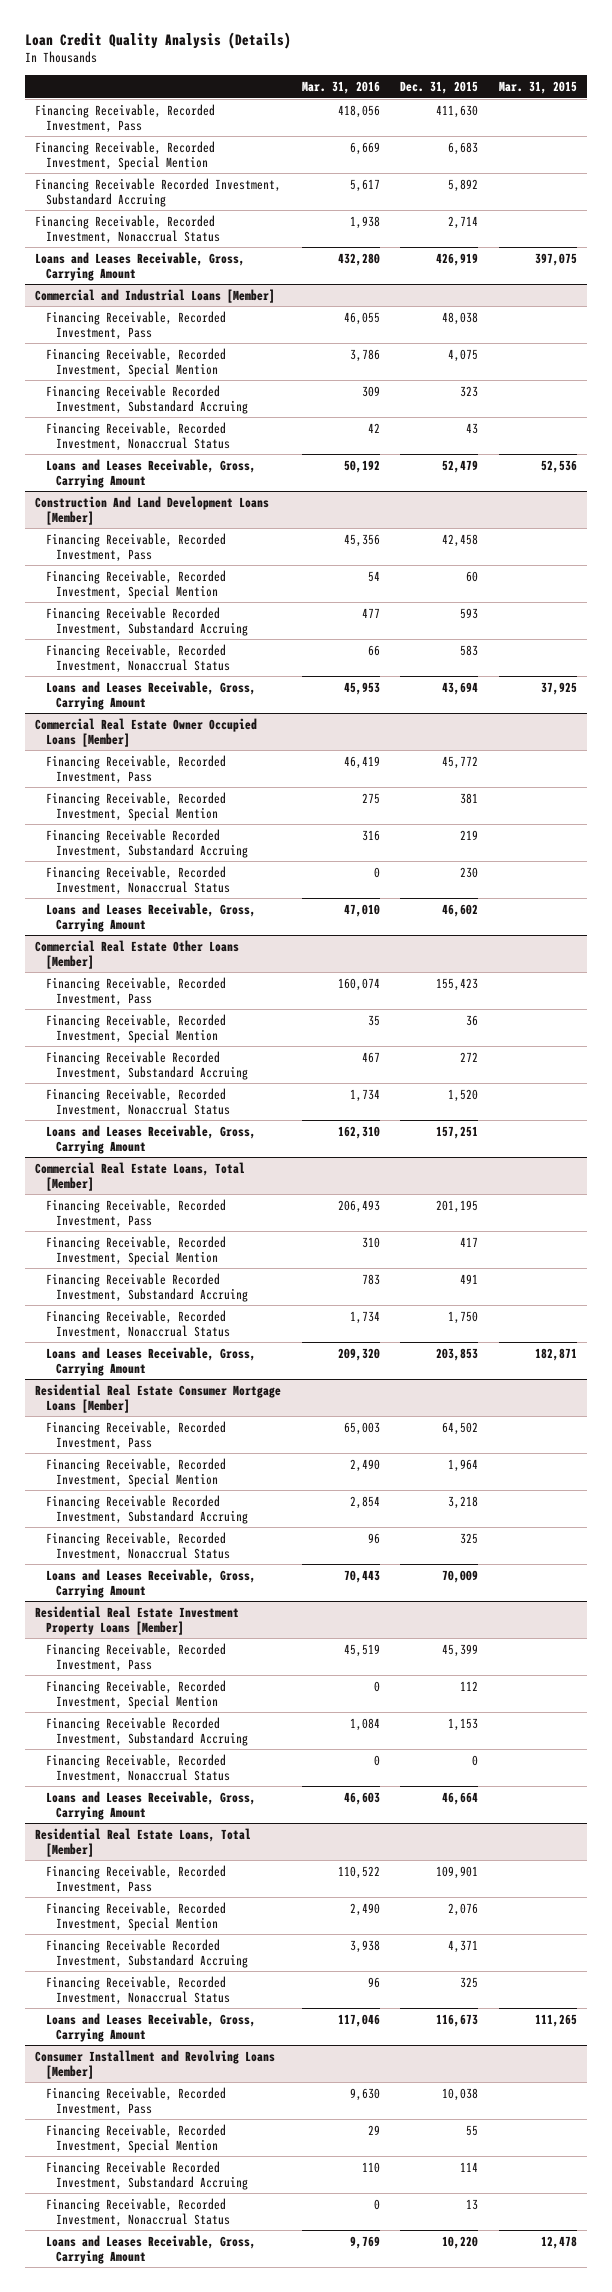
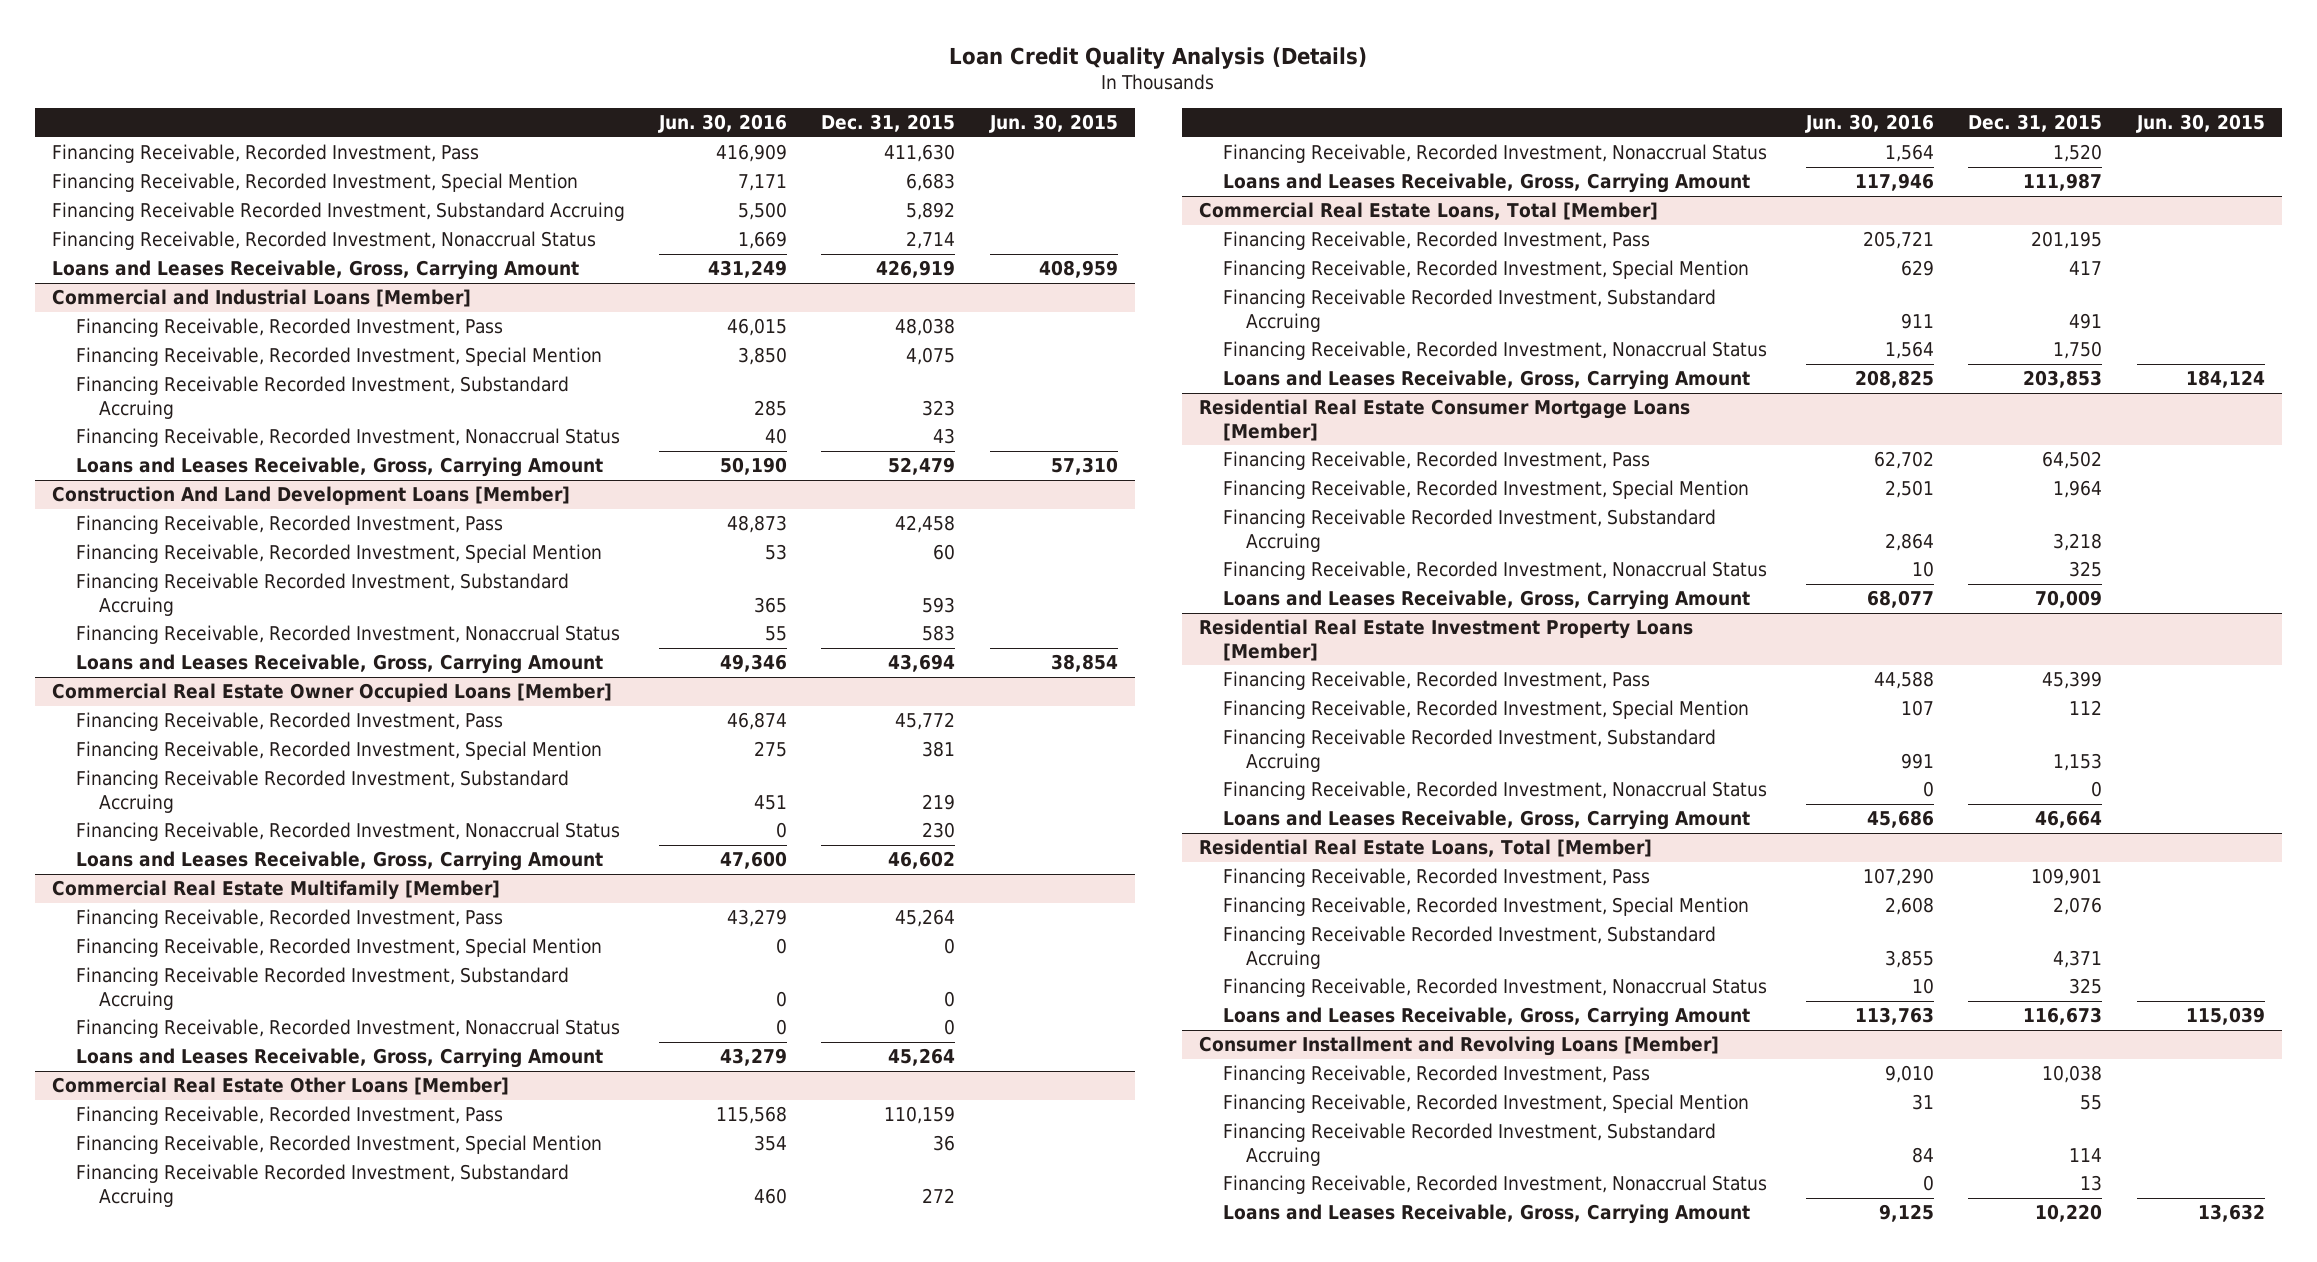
[301,81,380,95] Mar. 31, 2016 -> none
[498,81,577,95] Mar. 31, 2015 -> none
none -> [658,113,788,133] Jun. 30, 2016
none -> [988,113,1118,133] Jun. 30, 2015
none -> [51,880,500,901] Commercial Real Estate Multifamily [Member]
none -> [75,909,503,929] Financing Receivable, Recorded Investment, Pass
none -> [75,938,602,958] Financing Receivable, Recorded Investment, Special Mention
none -> [75,967,569,1010] Financing Receivable Recorded Investment, Substandard Accruing
none -> [75,1019,620,1039] Financing Receivable, Recorded Investment, Nonaccrual Status
none -> [75,1048,603,1069] Loans and Leases Receivable, Gross, Carrying Amount
[436,977,479,991] 155,423 -> [884,1106,956,1125] 110,159
[436,1125,479,1139] 157,251 -> [2023,173,2103,192] 111,987

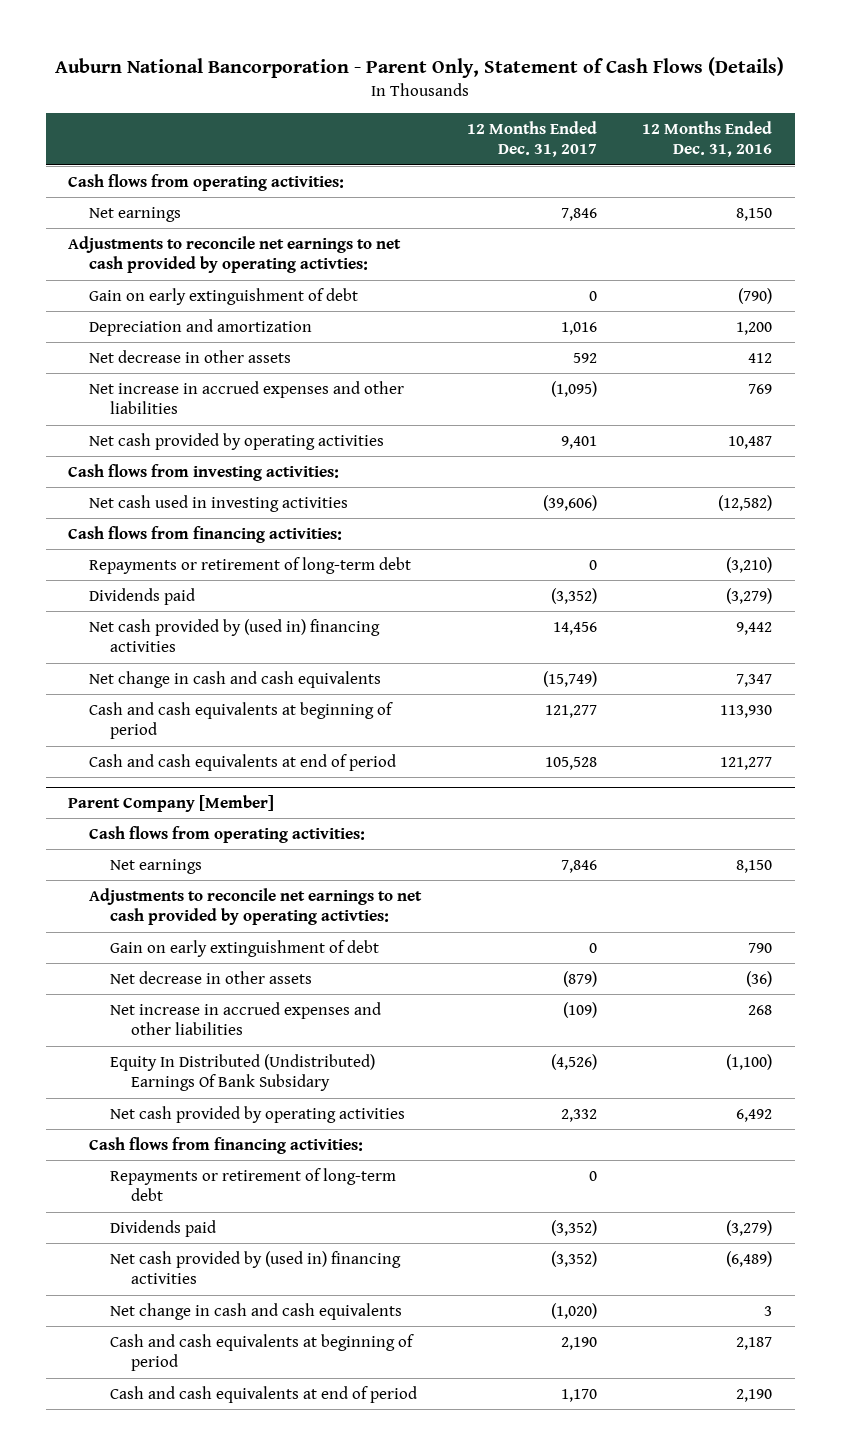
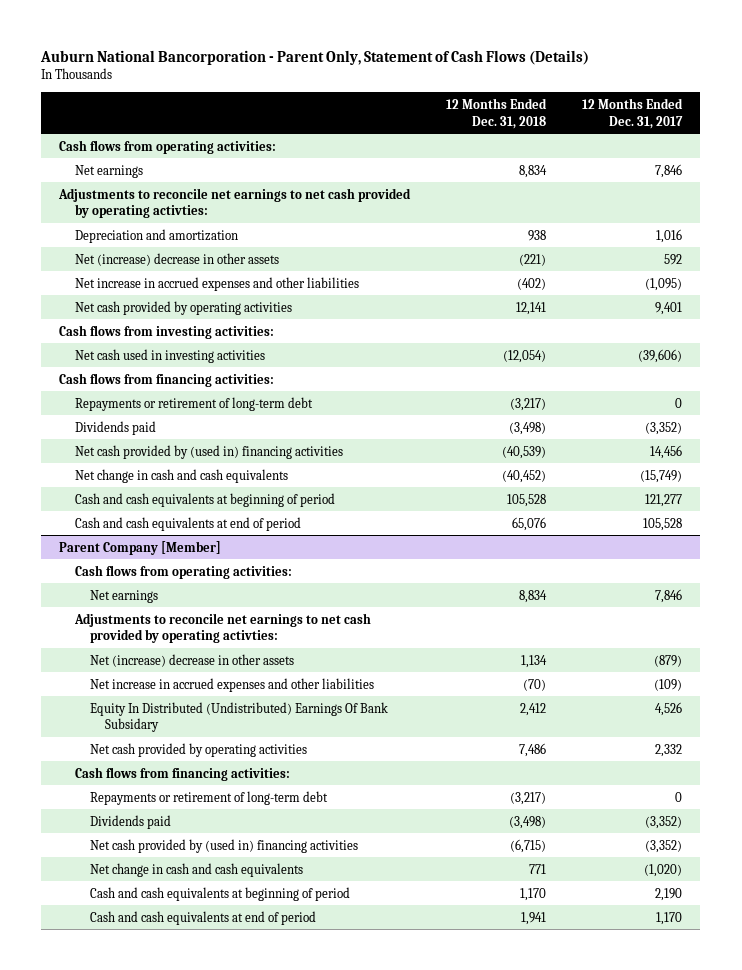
[642,121,773,158] 12 Months Ended Dec. 31, 2016 -> none
none -> [446,97,548,129] 12 Months Ended Dec. 31, 2018
[89,288,359,306] Gain on early extinguishment of debt -> none
[89,350,292,364] Net decrease in other assets -> [74,252,279,266] Net (increase) decrease in other assets
[109,940,379,958] Gain on early extinguishment of debt -> none
[109,971,312,985] Net decrease in other assets -> [89,653,294,667] Net (increase) decrease in other assets
[550,1054,597,1071] (4,526) -> [655,701,683,716] 4,526

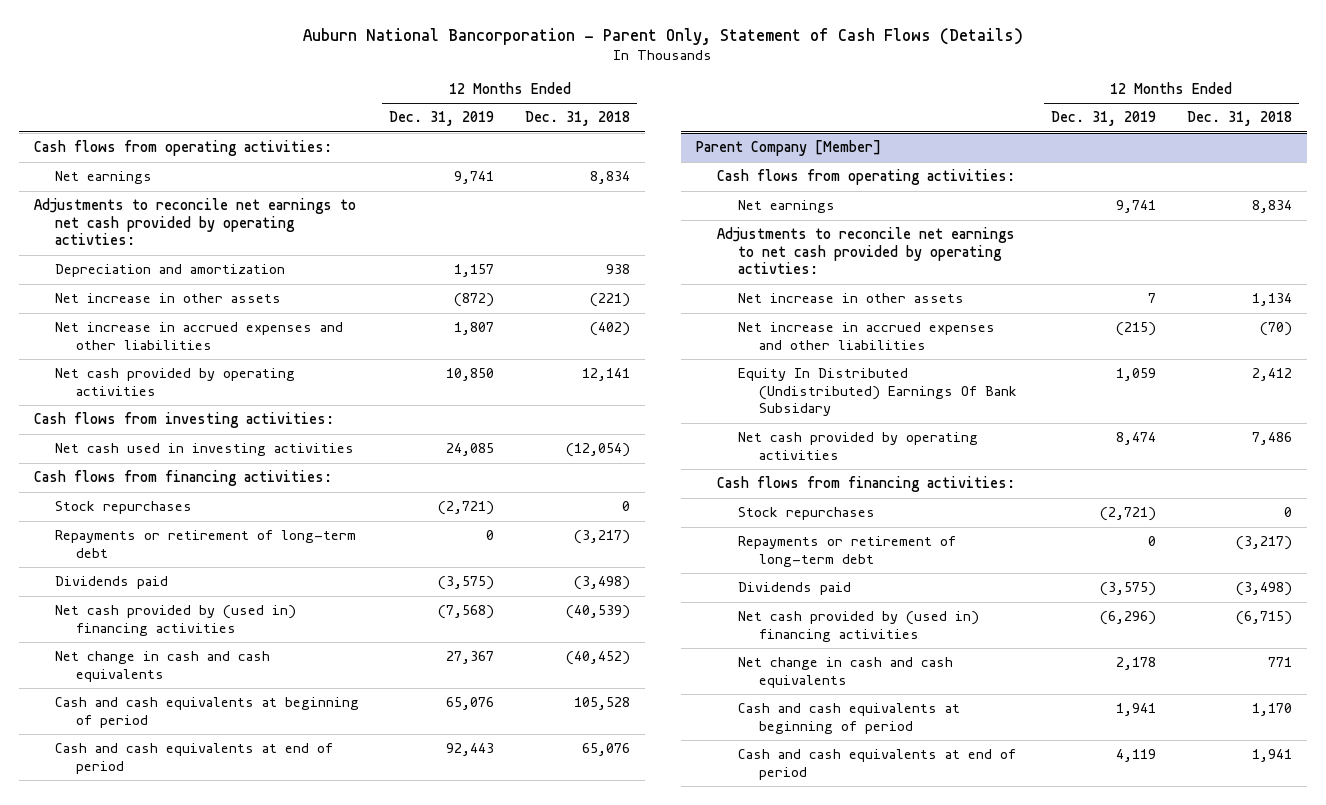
[582,97,684,129] 12 Months Ended Dec. 31, 2017 -> none
none -> [389,111,495,127] Dec. 31, 2019
[74,252,279,266] Net (increase) decrease in other assets -> [55,293,282,304] Net increase in other assets
none -> [55,501,193,515] Stock repurchases
[89,653,294,667] Net (increase) decrease in other assets -> [737,293,964,304] Net increase in other assets
none -> [737,507,875,521] Stock repurchases

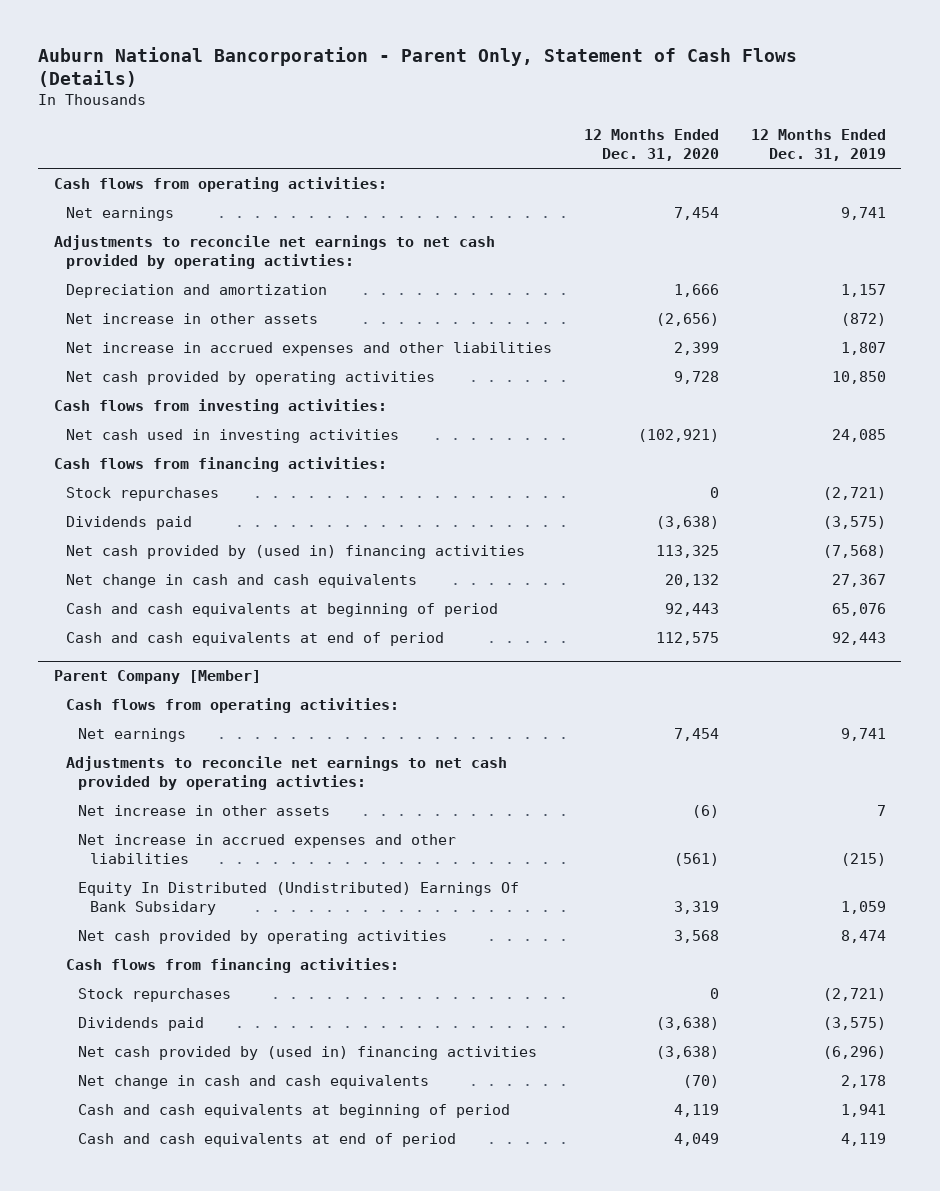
[524,111,630,127] Dec. 31, 2018 -> none
none -> [583,129,719,162] 12 Months Ended Dec. 31, 2020
[55,530,357,558] Repayments or retirement of long-term debt -> none
[737,536,956,567] Repayments or retirement of long-term debt -> none

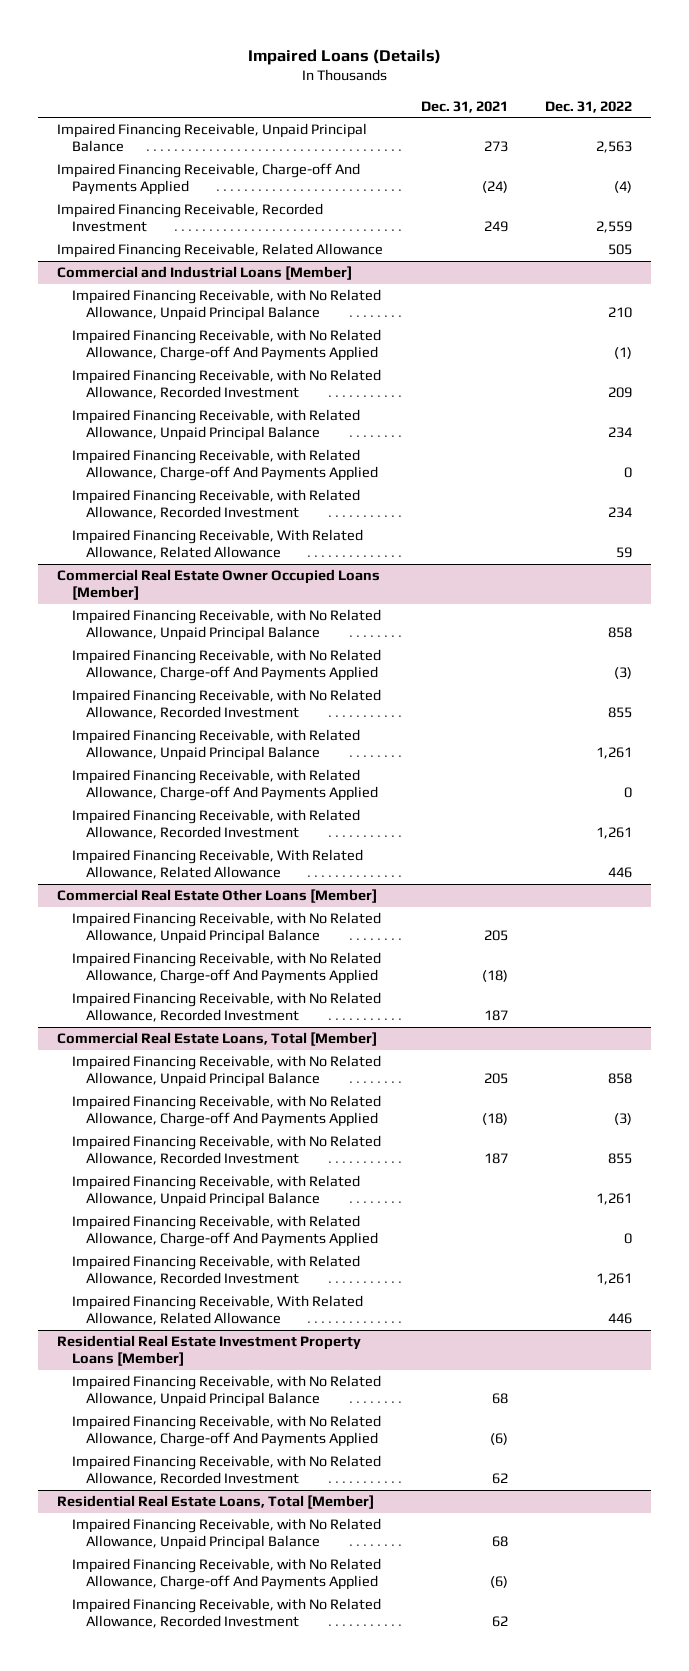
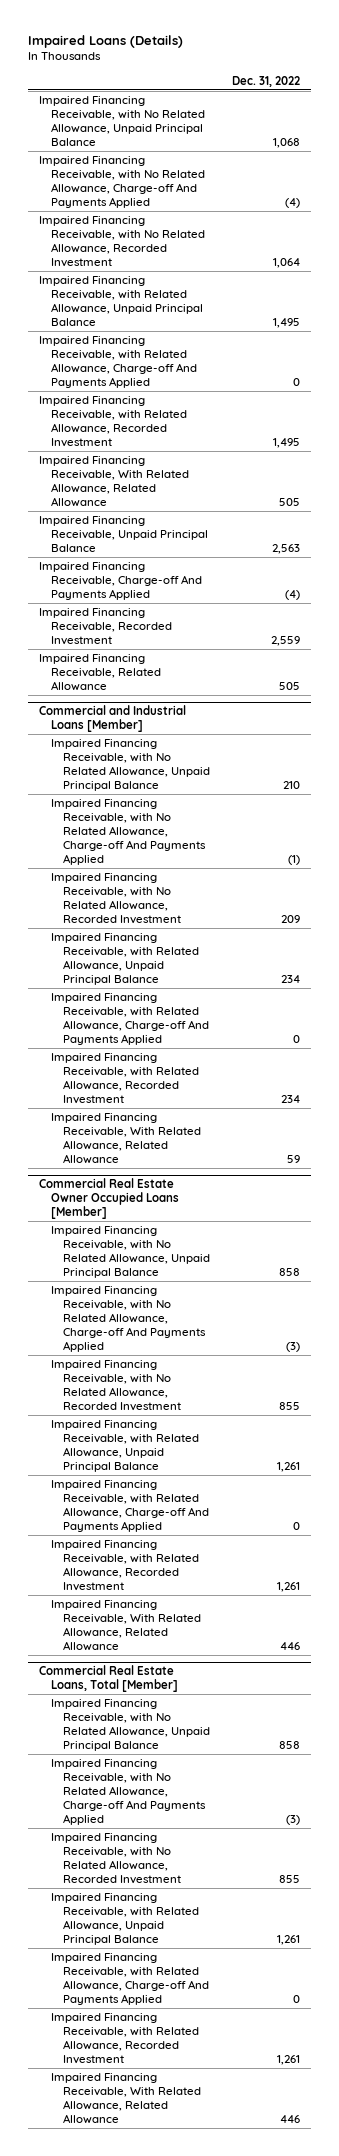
[420,100,508,113] Dec. 31, 2021 -> none
none -> [38,96,205,147] Impaired Financing Receivable, with No Related Allowance, Unpaid Principal Balance
none -> [38,156,205,209] Impaired Financing Receivable, with No Related Allowance, Charge-off And Payments Applied
none -> [38,216,205,268] Impaired Financing Receivable, with No Related Allowance, Recorded Investment
none -> [38,276,203,327] Impaired Financing Receivable, with Related Allowance, Unpaid Principal Balance
none -> [38,336,197,389] Impaired Financing Receivable, with Related Allowance, Charge-off And Payments Applied
none -> [38,396,187,448] Impaired Financing Receivable, with Related Allowance, Recorded Investment
none -> [38,456,189,508] Impaired Financing Receivable, With Related Allowance, Related Allowance
[56,889,377,904] Commercial Real Estate Other Loans [Member] -> none
[71,912,381,945] Impaired Financing Receivable, with No Related Allowance, Unpaid Principal Balance -> none
[71,952,381,985] Impaired Financing Receivable, with No Related Allowance, Charge-off And Payments Applied -> none
[71,992,381,1023] Impaired Financing Receivable, with No Related Allowance, Recorded Investment -> none
[56,1335,361,1367] Residential Real Estate Investment Property Loans [Member] -> none
[71,1375,381,1408] Impaired Financing Receivable, with No Related Allowance, Unpaid Principal Balance -> none
[71,1415,381,1448] Impaired Financing Receivable, with No Related Allowance, Charge-off And Payments Applied -> none
[71,1455,381,1486] Impaired Financing Receivable, with No Related Allowance, Recorded Investment -> none
[56,1495,374,1510] Residential Real Estate Loans, Total [Member] -> none
[71,1518,381,1551] Impaired Financing Receivable, with No Related Allowance, Unpaid Principal Balance -> none
[71,1558,381,1591] Impaired Financing Receivable, with No Related Allowance, Charge-off And Payments Applied -> none
[71,1598,381,1629] Impaired Financing Receivable, with No Related Allowance, Recorded Investment -> none

